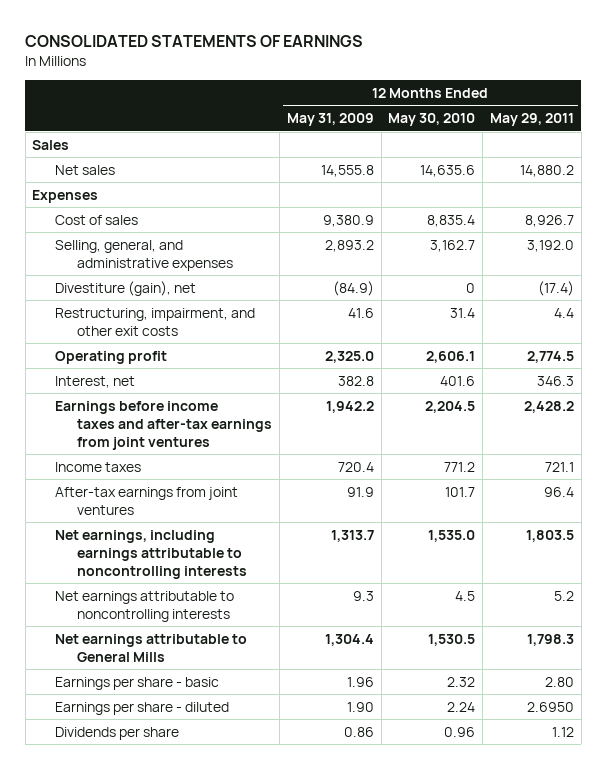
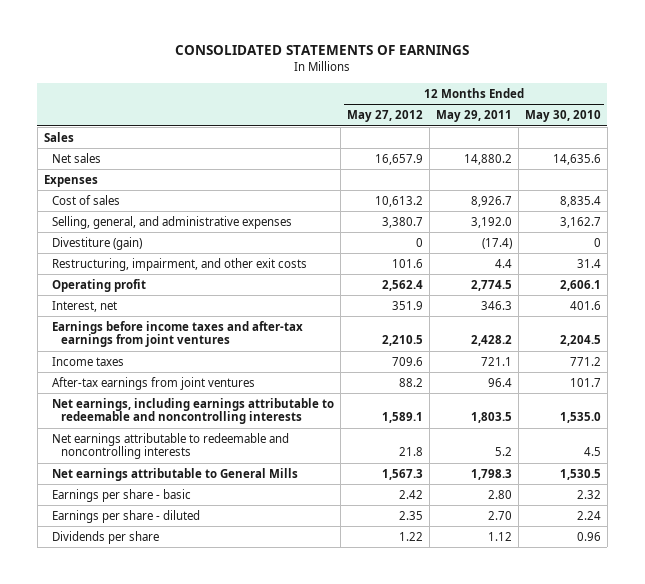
[286,112,374,126] May 31, 2009 -> none
none -> [347,110,424,123] May 27, 2012
[54,280,196,296] Divestiture (gain), net -> [52,236,143,250] Divestiture (gain)
[54,529,248,579] Net earnings, including earnings attributable to noncontrolling interests -> [52,397,335,425] Net earnings, including earnings attributable to redeemable and noncontrolling interests
[54,590,234,622] Net earnings attributable to noncontrolling interests -> [52,432,290,460] Net earnings attributable to redeemable and noncontrolling interests
[527,701,575,712] 2.6950 -> [487,510,512,520] 2.70

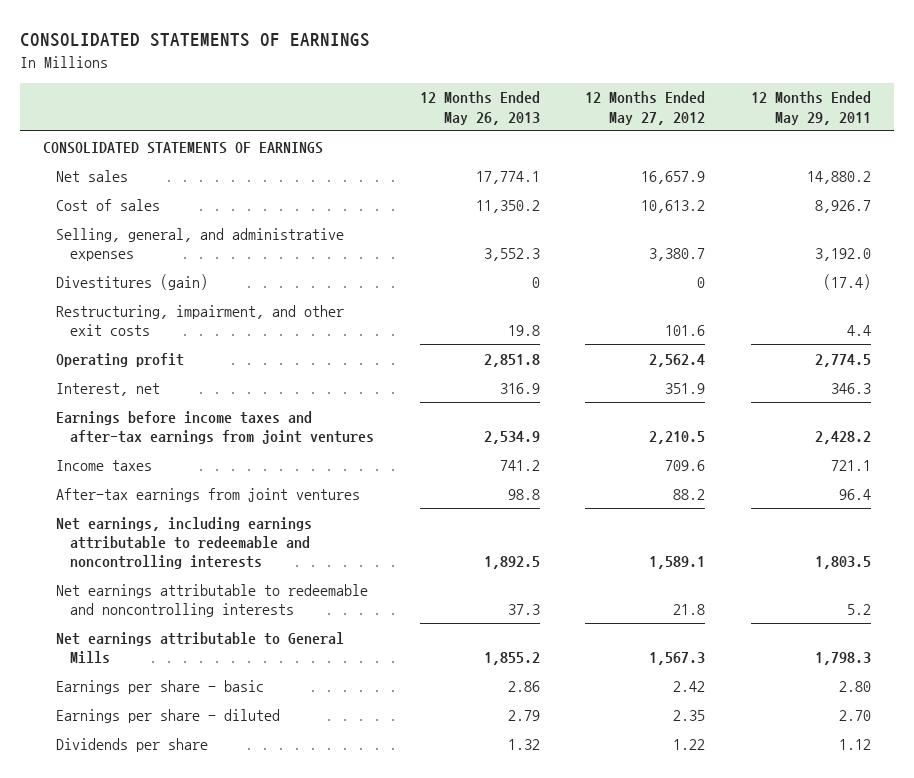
[524,110,601,123] May 30, 2010 -> none
none -> [419,91,540,125] 12 Months Ended May 26, 2013
[43,131,74,142] Sales -> none
none -> [42,141,323,154] CONSOLIDATED STATEMENTS OF EARNINGS
[43,174,98,187] Expenses -> none
[52,236,143,250] Divestiture (gain) -> [56,273,209,290] Divestitures (gain)

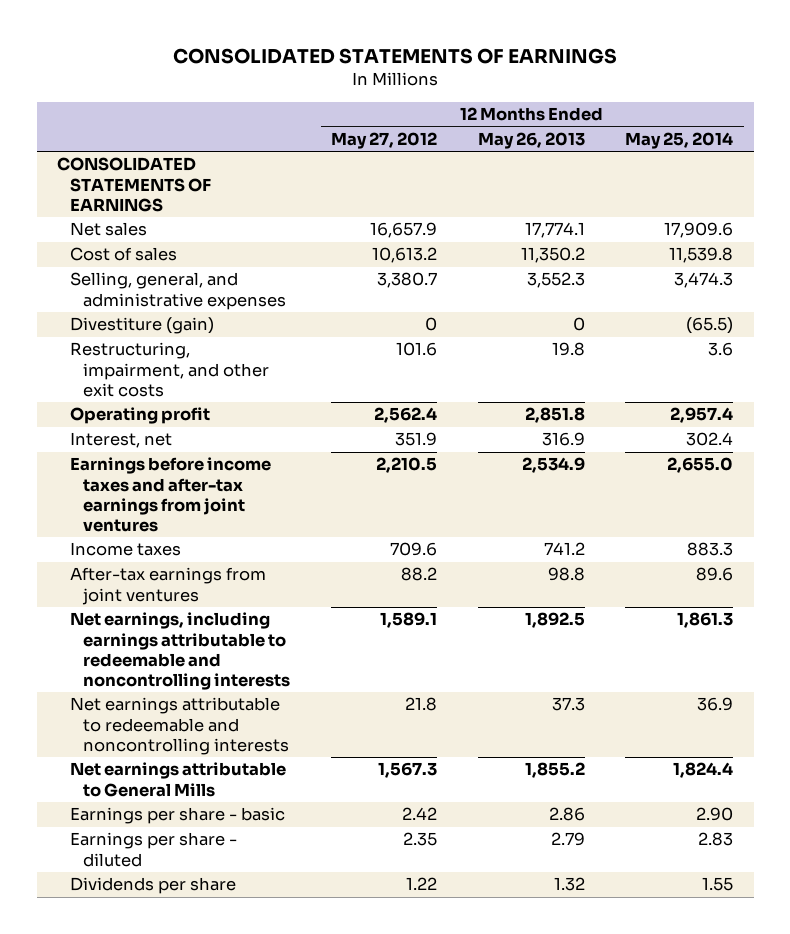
[751,91,872,125] 12 Months Ended May 29, 2011 -> none
none -> [625,131,734,149] May 25, 2014
[56,273,209,290] Divestitures (gain) -> [70,317,215,335] Divestiture (gain)

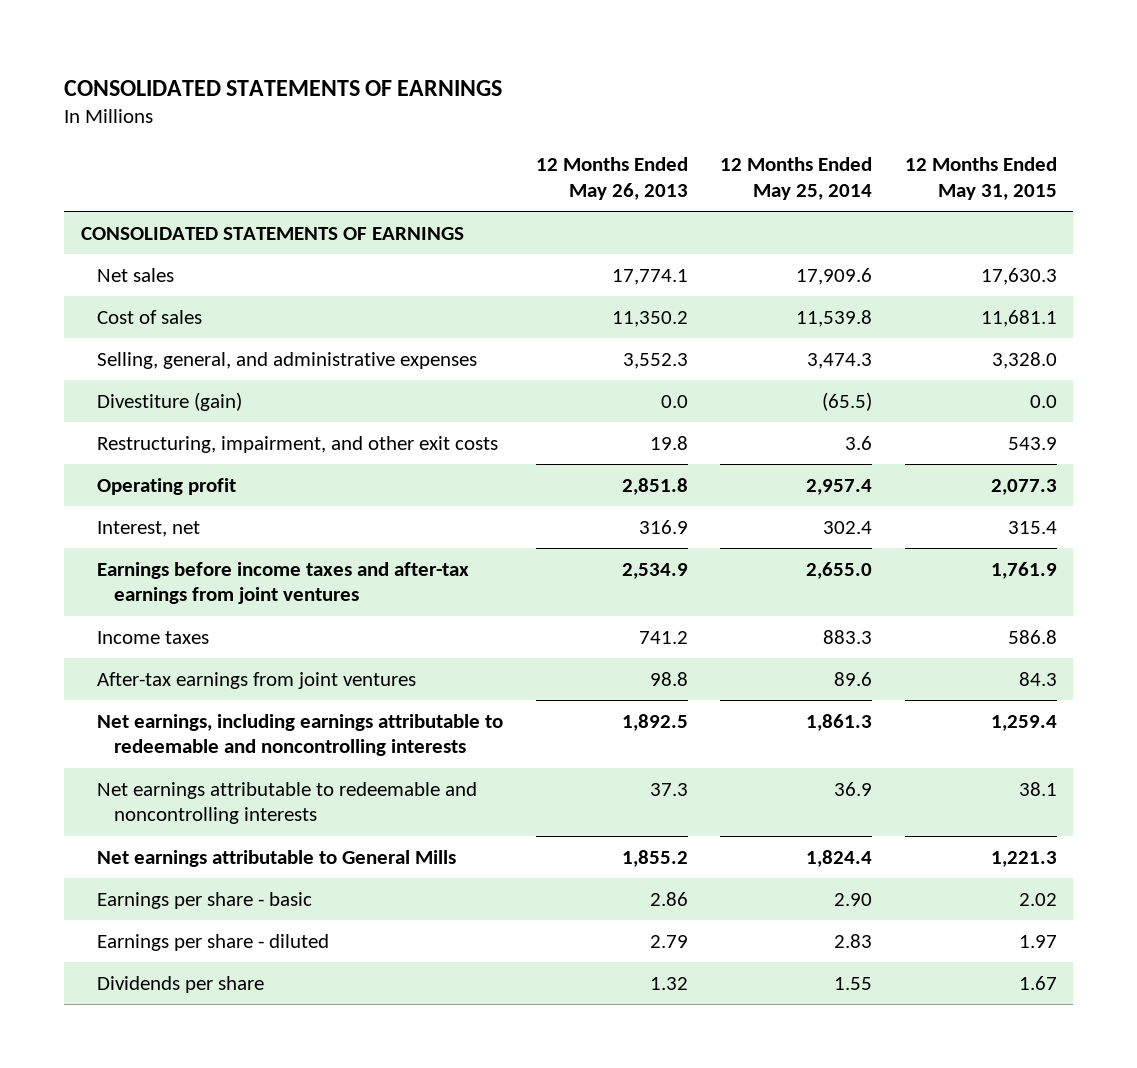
[330,131,437,149] May 27, 2012 -> none
none -> [904,157,1057,201] 12 Months Ended May 31, 2015
[572,317,585,332] 0 -> [660,394,688,408] 0.0

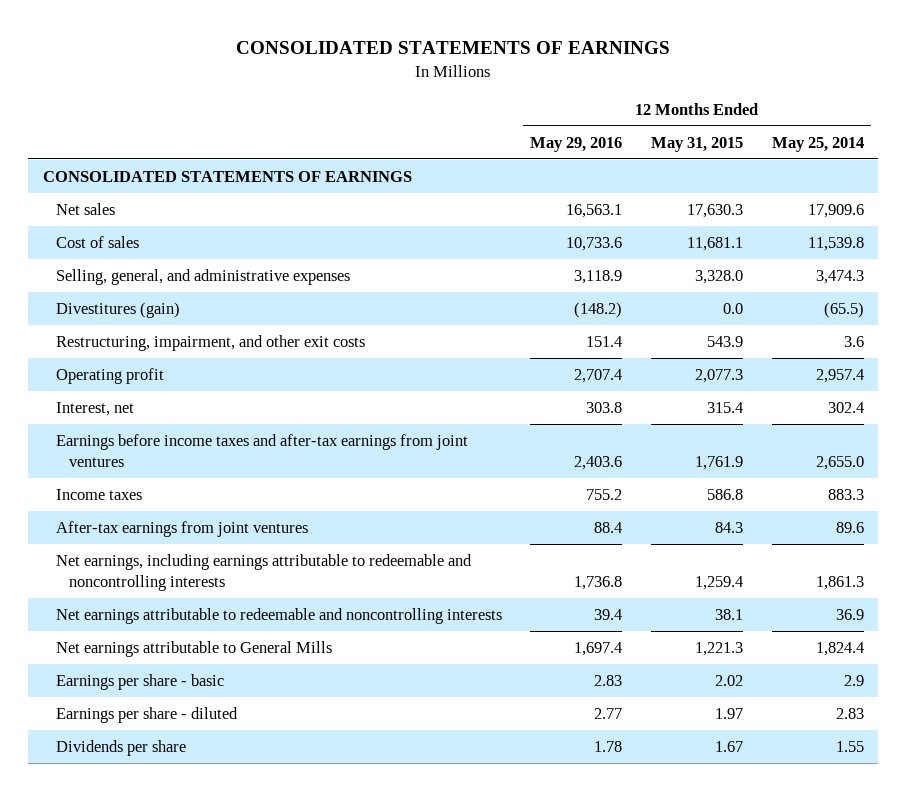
[535,157,688,201] 12 Months Ended May 26, 2013 -> none
none -> [530,136,623,152] May 29, 2016
[97,391,243,411] Divestiture (gain) -> [55,301,180,318] Divestitures (gain)
[834,892,873,906] 2.90 -> [843,674,864,686] 2.9

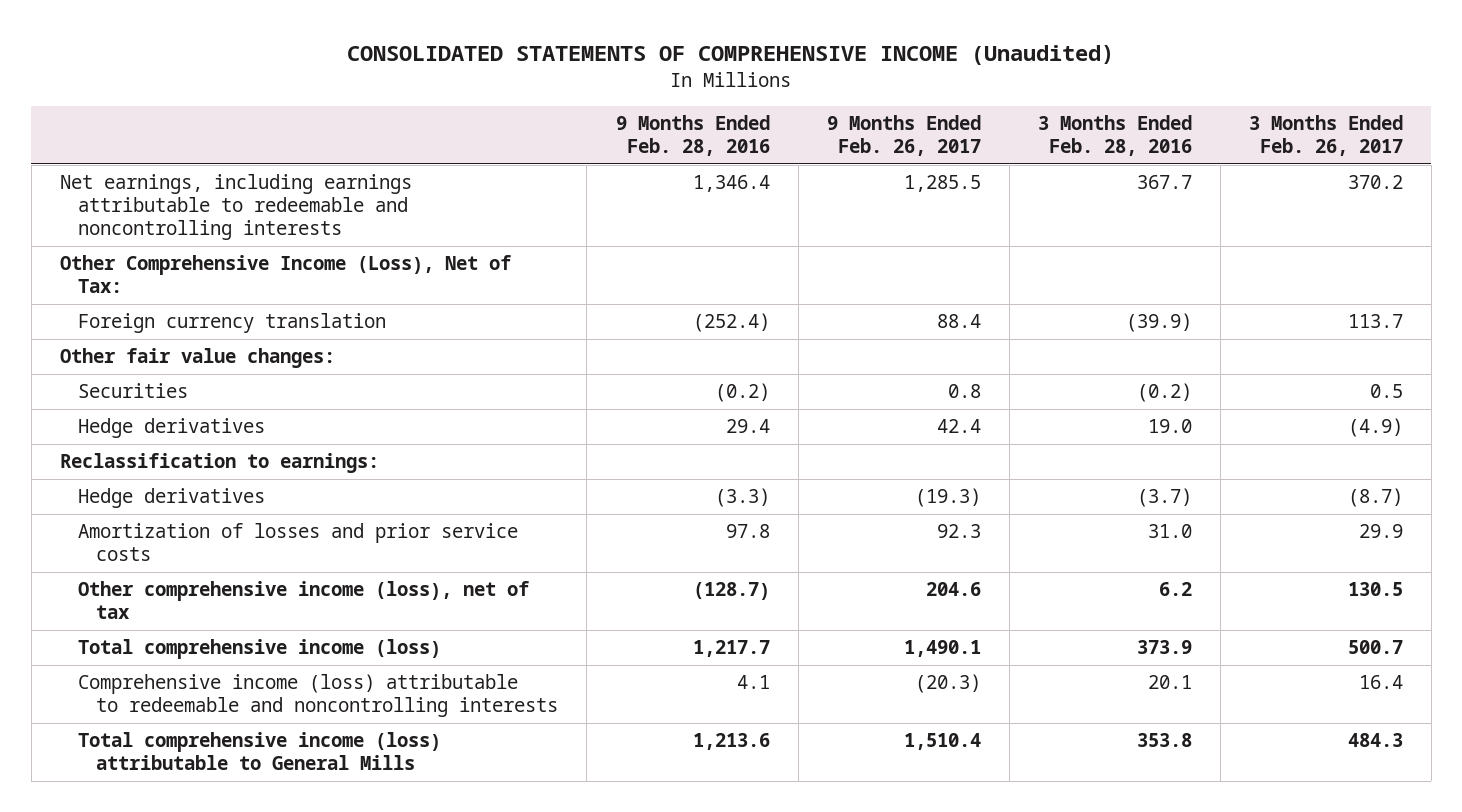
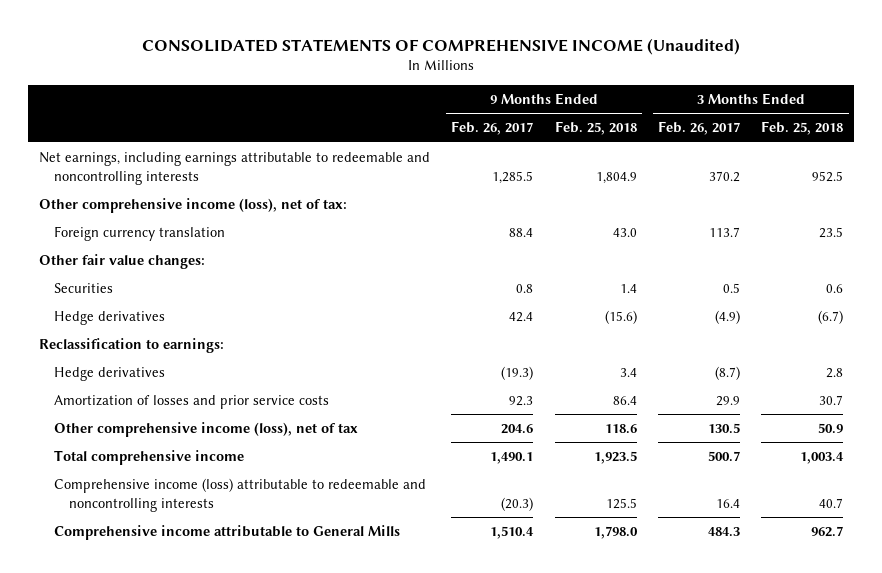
[615,115,770,157] 9 Months Ended Feb. 28, 2016 -> none
[1037,115,1192,157] 3 Months Ended Feb. 28, 2016 -> none
none -> [554,121,637,136] Feb. 25, 2018
none -> [761,121,844,136] Feb. 25, 2018
[59,255,512,294] Other Comprehensive Income (Loss), Net of Tax: -> [38,197,347,213] Other comprehensive income (loss), net of tax:
[78,639,442,660] Total comprehensive income (loss) -> [53,449,244,465] Total comprehensive income
[78,732,442,771] Total comprehensive income (loss) attributable to General Mills -> [53,524,400,540] Comprehensive income attributable to General Mills

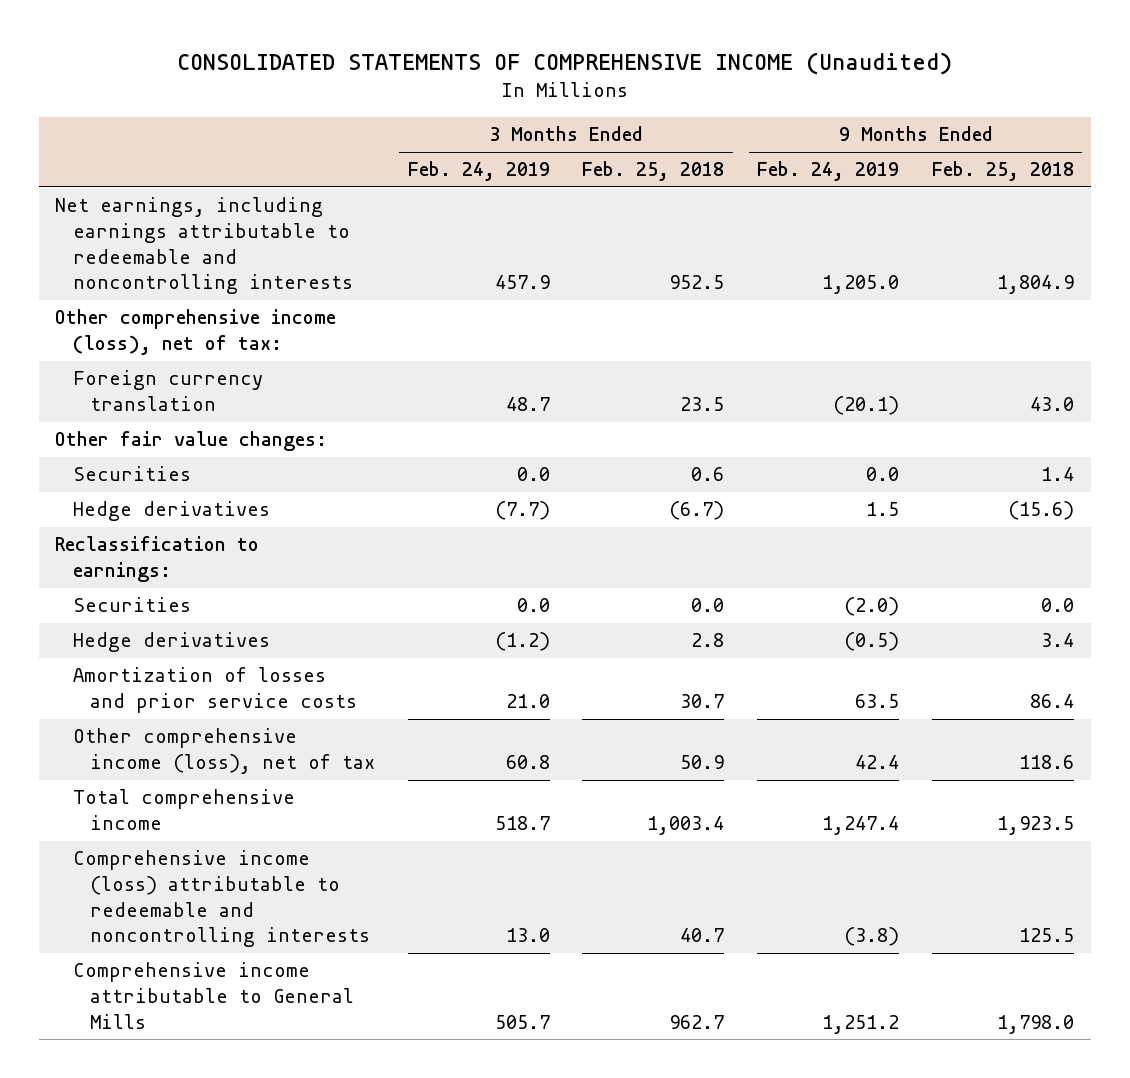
[451,121,534,136] Feb. 26, 2017 -> none
[658,121,741,136] Feb. 26, 2017 -> none
none -> [407,161,550,182] Feb. 24, 2019
none -> [757,161,900,182] Feb. 24, 2019
none -> [72,597,191,613] Securities

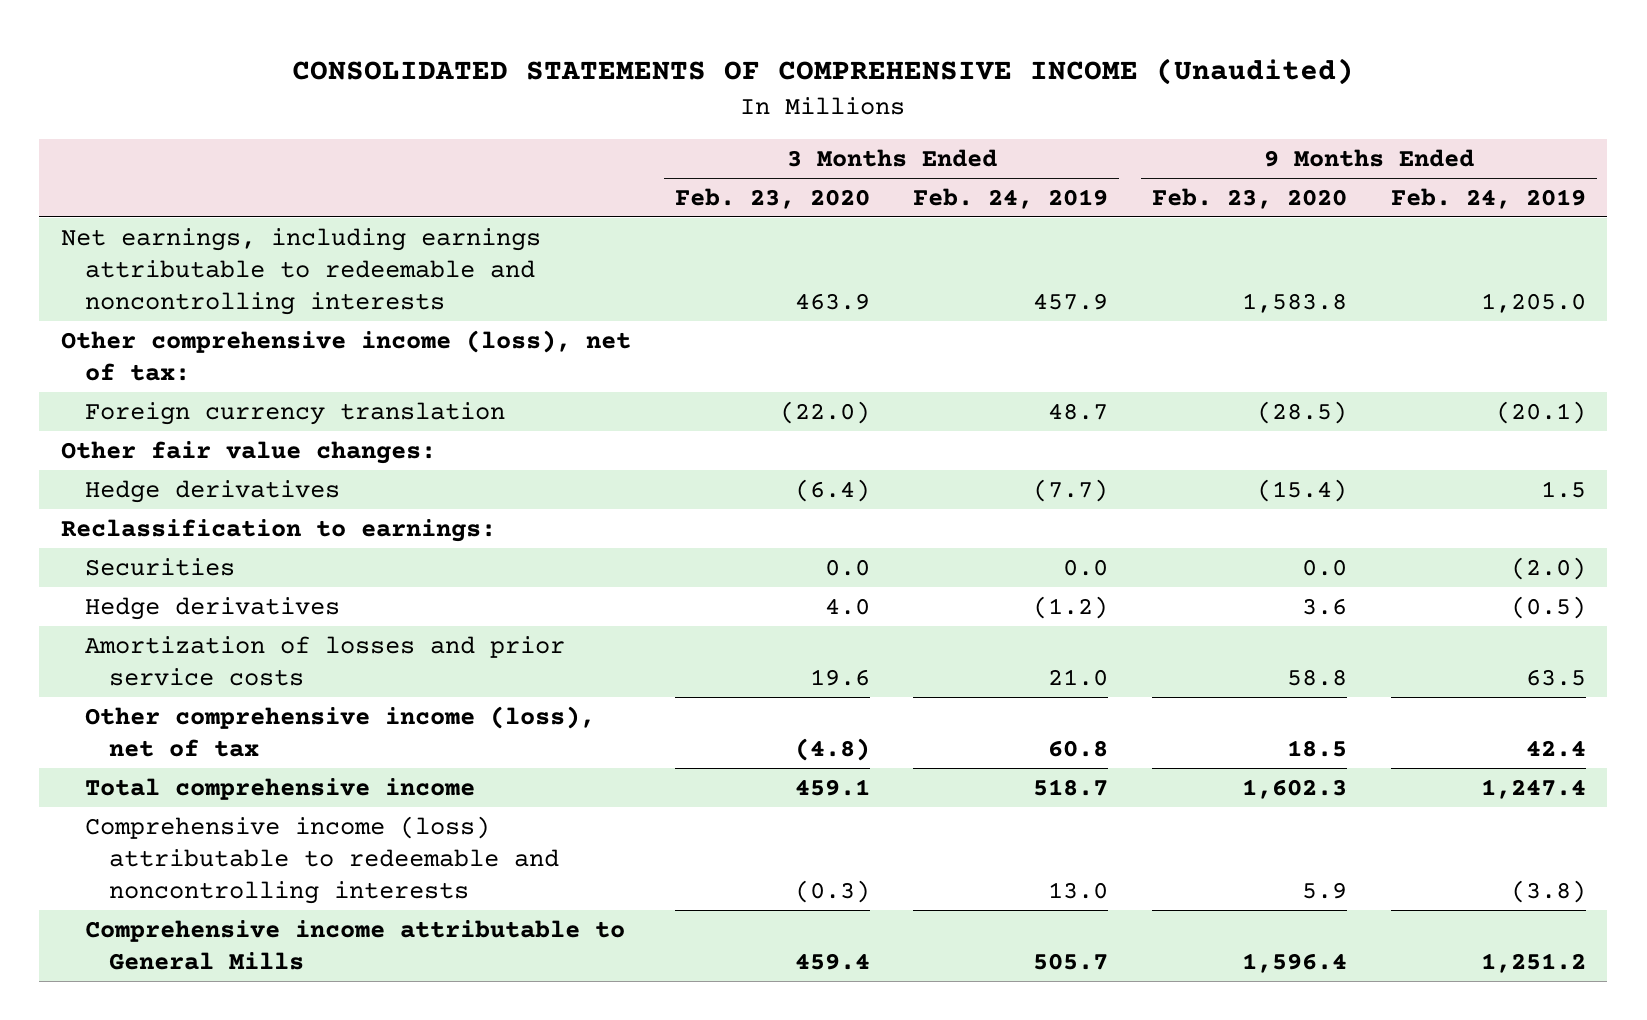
[582,161,725,182] Feb. 25, 2018 -> none
[932,161,1075,182] Feb. 25, 2018 -> none
none -> [674,187,870,209] Feb. 23, 2020
none -> [1151,187,1347,209] Feb. 23, 2020
[72,466,191,482] Securities -> none

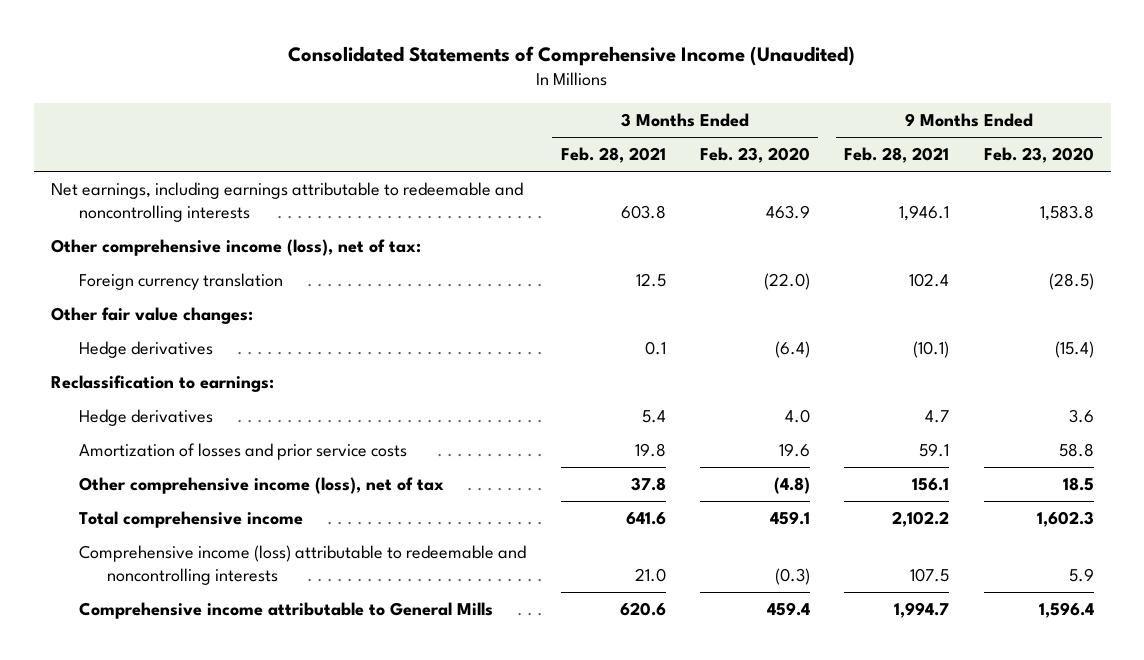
[292,58,1355,86] CONSOLIDATED STATEMENTS OF COMPREHENSIVE INCOME (Unaudited) -> [288,46,856,67] Consolidated Statements of Comprehensive Income (Unaudited)
[913,187,1109,209] Feb. 24, 2019 -> none
[1390,187,1586,209] Feb. 24, 2019 -> none
none -> [560,147,666,164] Feb. 28, 2021
none -> [844,147,950,164] Feb. 28, 2021
[85,557,236,576] Securities -> none

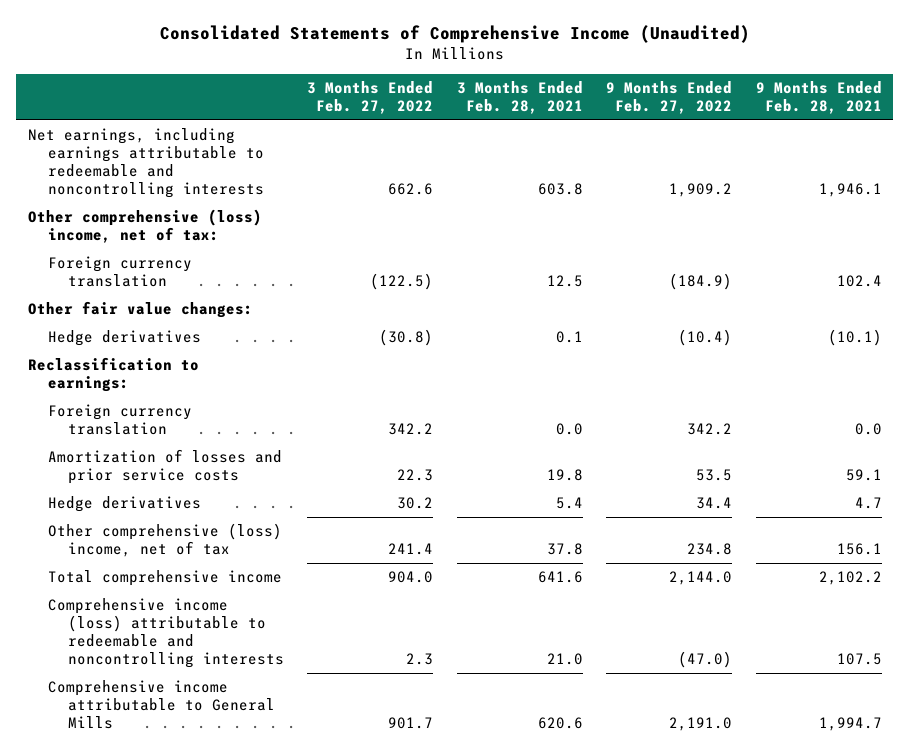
[699,147,810,164] Feb. 23, 2020 -> none
[983,147,1094,164] Feb. 23, 2020 -> none
none -> [307,81,434,114] 3 Months Ended Feb. 27, 2022
none -> [606,81,733,114] 9 Months Ended Feb. 27, 2022
[50,238,421,256] Other comprehensive income (loss), net of tax: -> [27,209,262,244] Other comprehensive (loss) income, net of tax:
none -> [47,404,192,436] Foreign currency translation
[79,408,214,426] Hedge derivatives -> [47,496,201,513] Hedge derivatives
[79,476,445,494] Other comprehensive income (loss), net of tax -> [47,523,282,558] Other comprehensive (loss) income, net of tax

